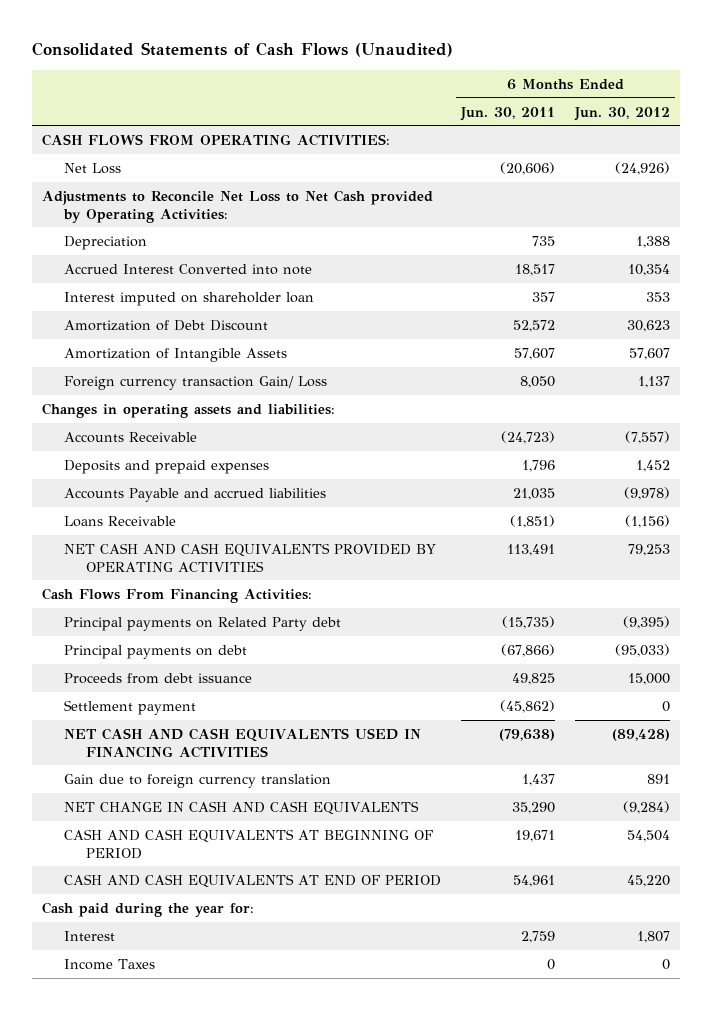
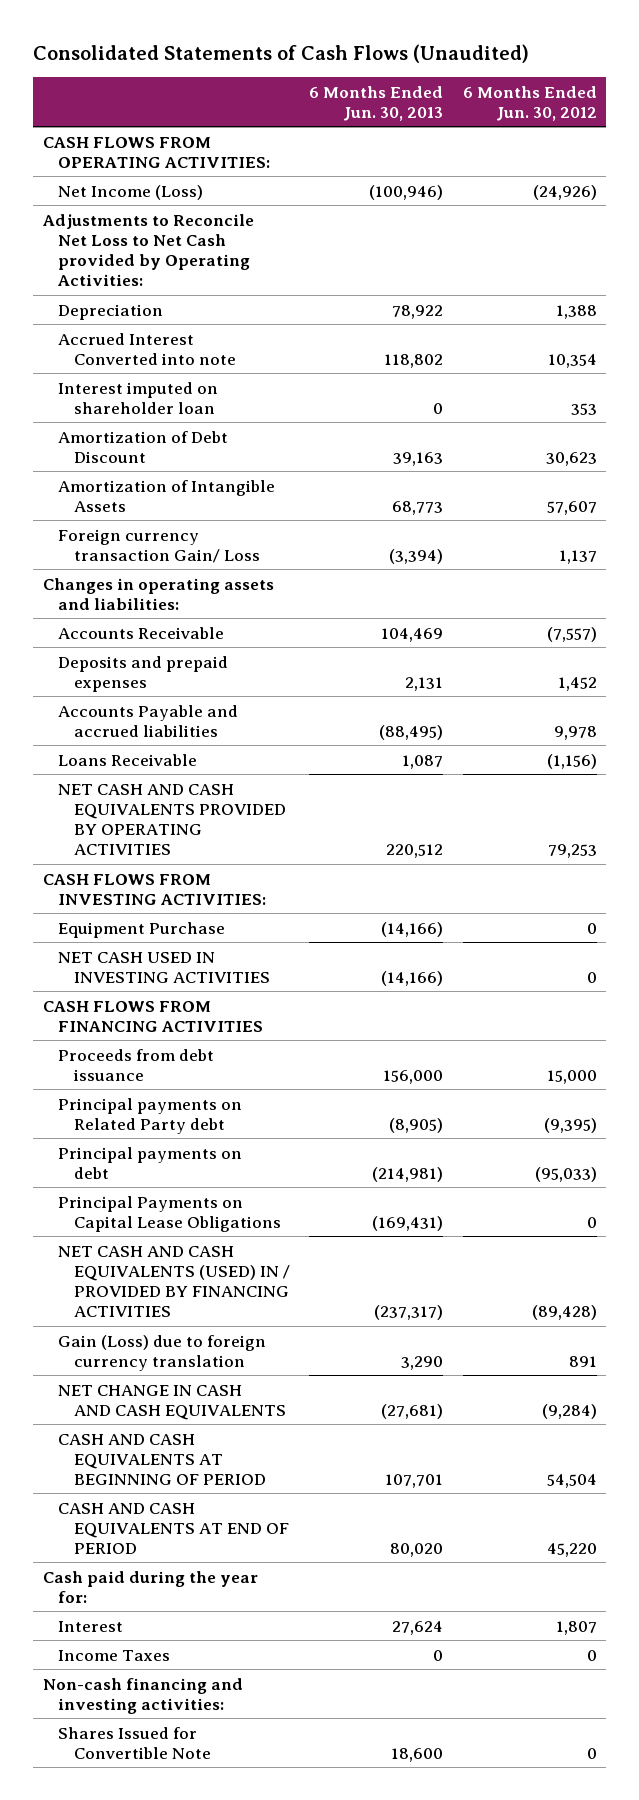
[460,106,556,121] Jun. 30, 2011 -> none
none -> [309,85,444,121] 6 Months Ended Jun. 30, 2013
[64,162,122,174] Net Loss -> [58,184,204,200] Net Income (Loss)
[624,486,671,500] (9,978) -> [553,725,597,740] 9,978
none -> [42,873,267,905] CASH FLOWS FROM INVESTING ACTIVITIES:
none -> [58,921,226,938] Equipment Purchase
none -> [58,951,271,983] NET CASH USED IN INVESTING ACTIVITIES
[42,587,313,603] Cash Flows From Financing Activities: -> [42,1000,264,1032] CASH FLOWS FROM FINANCING ACTIVITIES
[64,672,253,684] Proceeds from debt issuance -> [58,1048,215,1081] Proceeds from debt issuance
[64,699,197,715] Settlement payment -> none
none -> [58,1195,282,1232] Principal Payments on Capital Lease Obligations
[64,727,422,758] NET CASH AND CASH EQUIVALENTS USED IN FINANCING ACTIVITIES -> [58,1245,291,1317] NET CASH AND CASH EQUIVALENTS (USED) IN / PROVIDED BY FINANCING ACTIVITIES
[64,773,332,788] Gain due to foreign currency translation -> [58,1334,267,1371] Gain (Loss) due to foreign currency translation
none -> [42,1677,243,1714] Non-cash financing and investing activities:
none -> [58,1726,212,1759] Shares Issued for Convertible Note

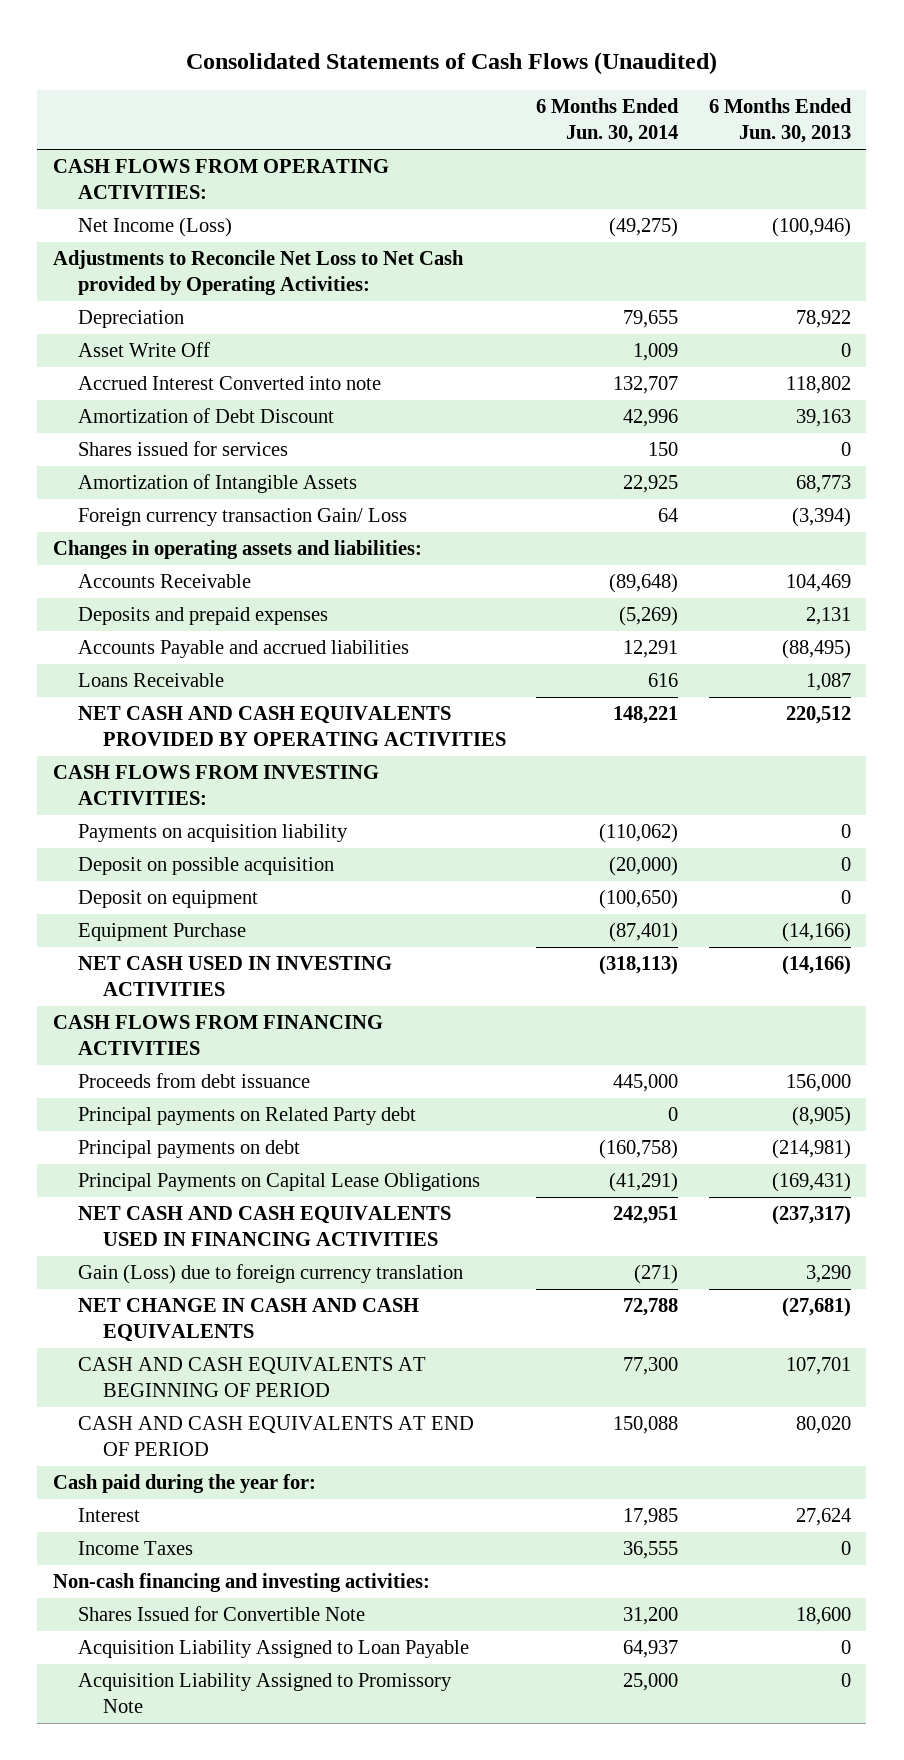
[462,85,597,121] 6 Months Ended Jun. 30, 2012 -> none
none -> [536,98,680,144] 6 Months Ended Jun. 30, 2014
none -> [77,342,210,358] Asset Write Off
[58,381,219,414] Interest imputed on shareholder loan -> none
none -> [77,441,288,457] Shares issued for services
none -> [77,824,348,843] Payments on acquisition liability
none -> [77,857,334,876] Deposit on possible acquisition
none -> [77,890,258,909] Deposit on equipment
[58,1245,291,1317] NET CASH AND CASH EQUIVALENTS (USED) IN / PROVIDED BY FINANCING ACTIVITIES -> [77,1206,451,1247] NET CASH AND CASH EQUIVALENTS USED IN FINANCING ACTIVITIES
none -> [77,1640,469,1659] Acquisition Liability Assigned to Loan Payable
none -> [77,1673,452,1714] Acquisition Liability Assigned to Promissory Note

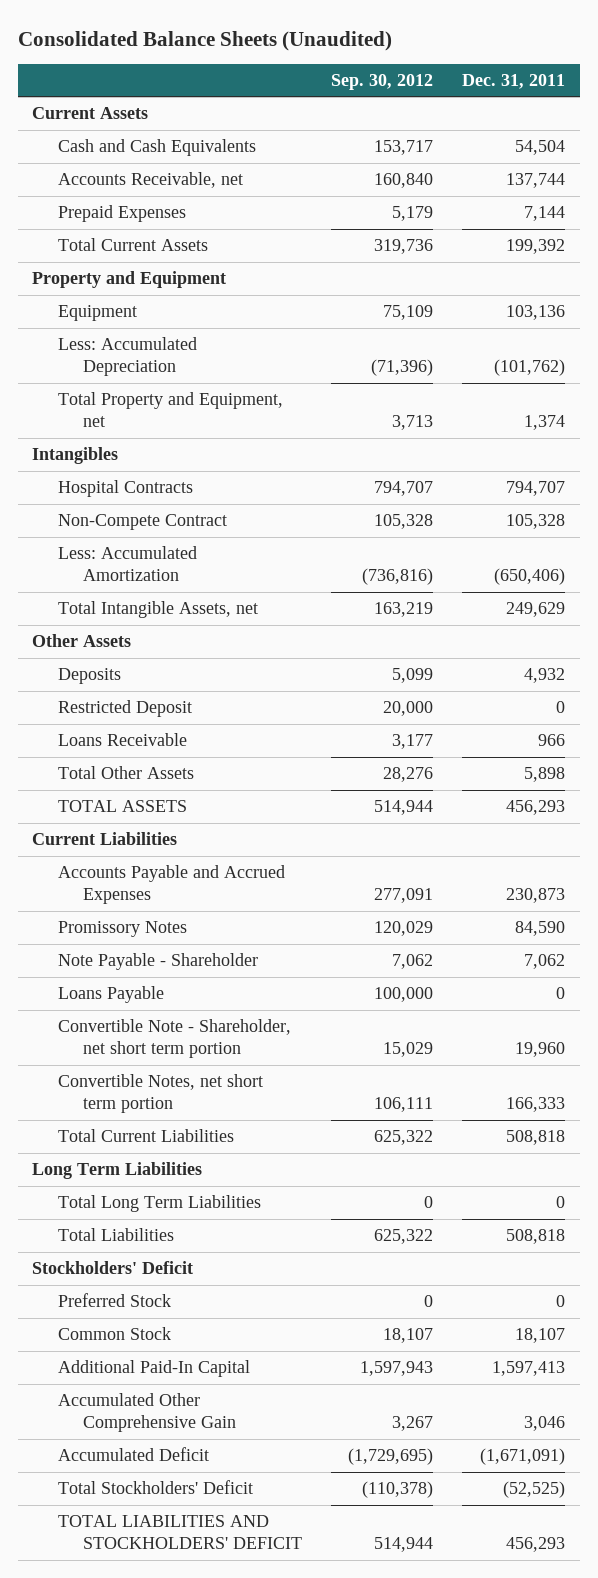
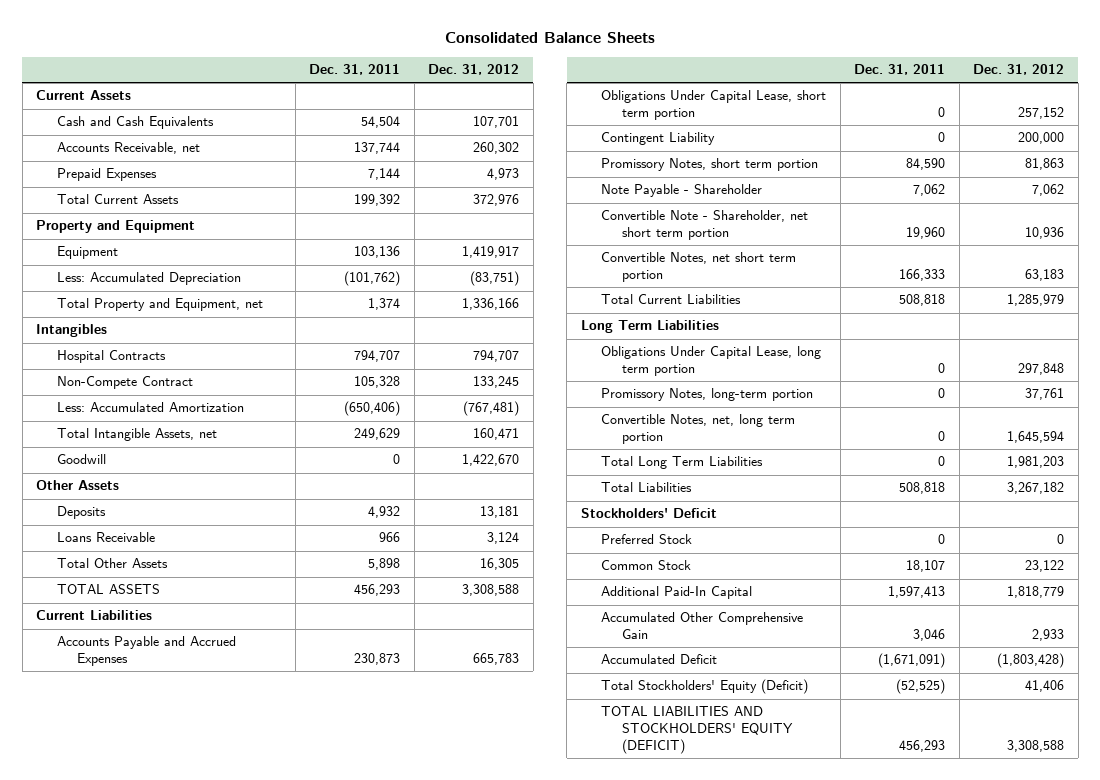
[17,30,392,51] Consolidated Balance Sheets (Unaudited) -> [445,32,656,44] Consolidated Balance Sheets
[331,73,434,90] Sep. 30, 2012 -> none
none -> [428,64,520,76] Dec. 31, 2012
none -> [56,454,106,465] Goodwill
[57,700,192,718] Restricted Deposit -> none
none -> [601,90,827,121] Obligations Under Capital Lease, short term portion
none -> [601,132,716,146] Contingent Liability
[57,921,187,938] Promissory Notes -> [601,158,819,172] Promissory Notes, short term portion
[57,986,164,1004] Loans Payable -> none
none -> [601,346,822,377] Obligations Under Capital Lease, long term portion
none -> [601,388,814,402] Promissory Notes, long-term portion
none -> [601,414,796,445] Convertible Notes, net, long term portion
[57,1480,253,1495] Total Stockholders' Deficit -> [601,679,809,695] Total Stockholders' Equity (Deficit)
[57,1515,303,1550] TOTAL LIABILITIES AND STOCKHOLDERS' DEFICIT -> [601,706,793,754] TOTAL LIABILITIES AND STOCKHOLDERS' EQUITY (DEFICIT)

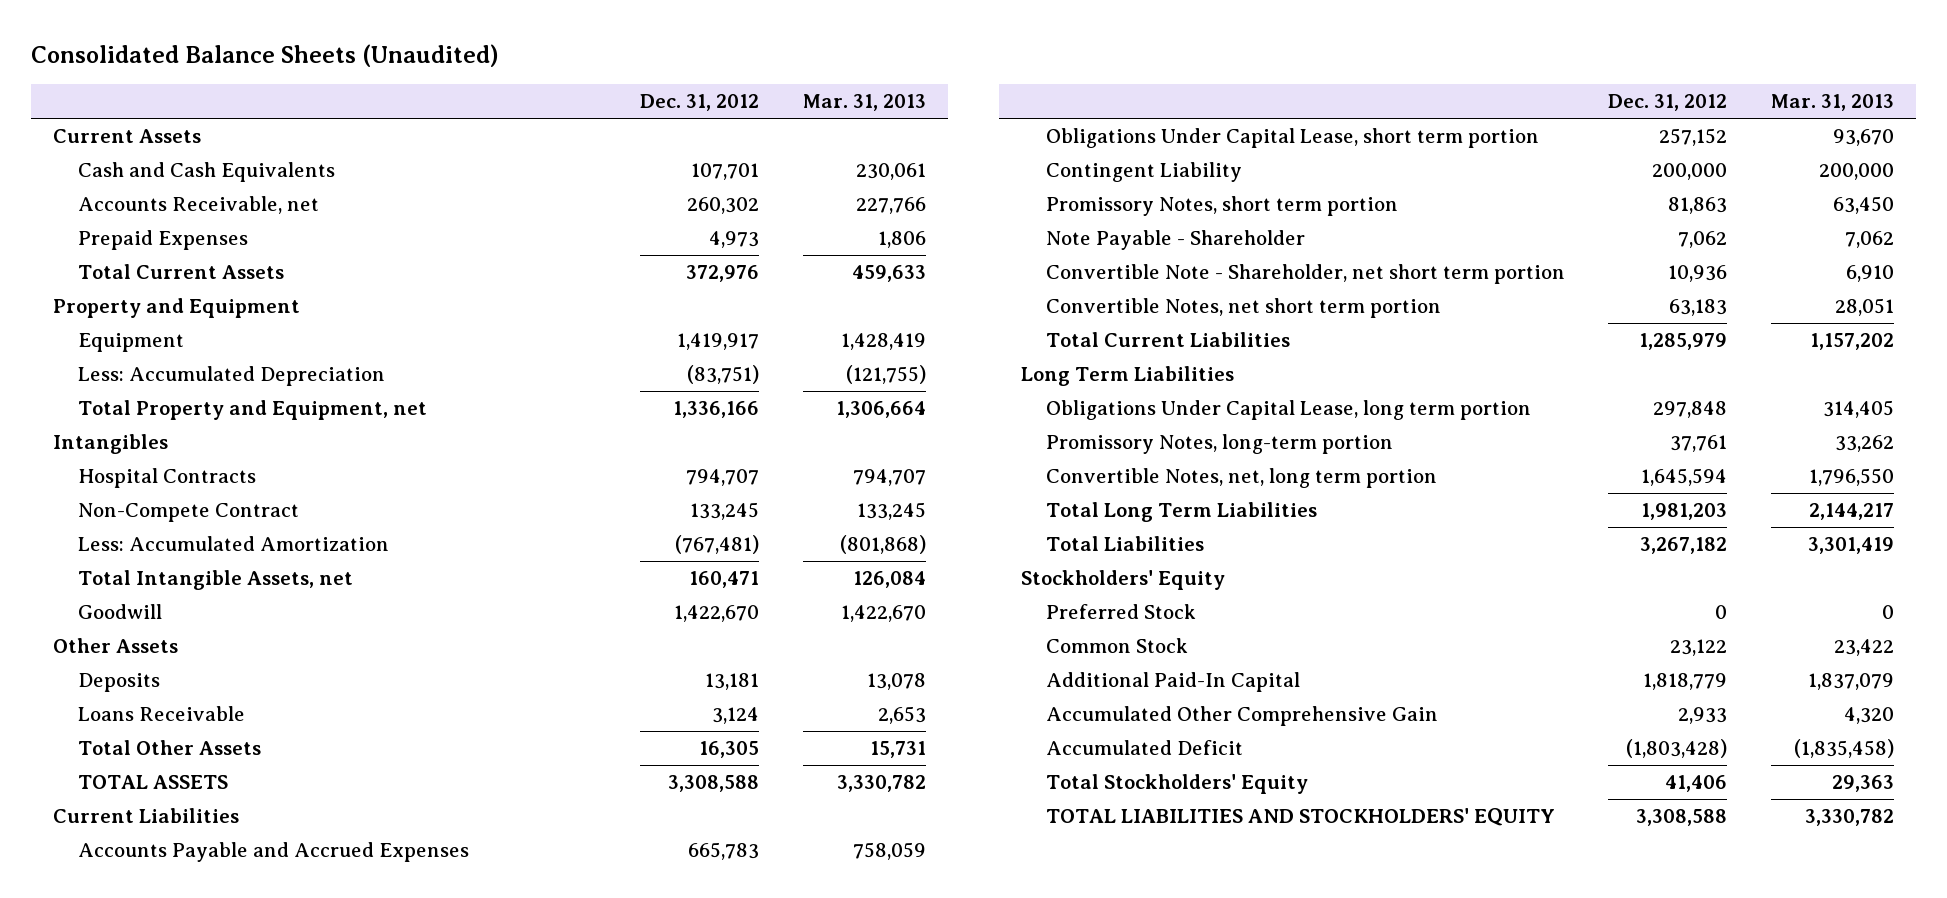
[445,32,656,44] Consolidated Balance Sheets -> [31,44,500,68] Consolidated Balance Sheets (Unaudited)
[309,64,401,76] Dec. 31, 2011 -> none
none -> [802,94,926,112] Mar. 31, 2013
[580,508,717,519] Stockholders' Deficit -> [1021,570,1226,591] Stockholders' Equity
[601,679,809,695] Total Stockholders' Equity (Deficit) -> [1045,774,1308,795] Total Stockholders' Equity
[601,706,793,754] TOTAL LIABILITIES AND STOCKHOLDERS' EQUITY (DEFICIT) -> [1045,808,1555,827] TOTAL LIABILITIES AND STOCKHOLDERS' EQUITY

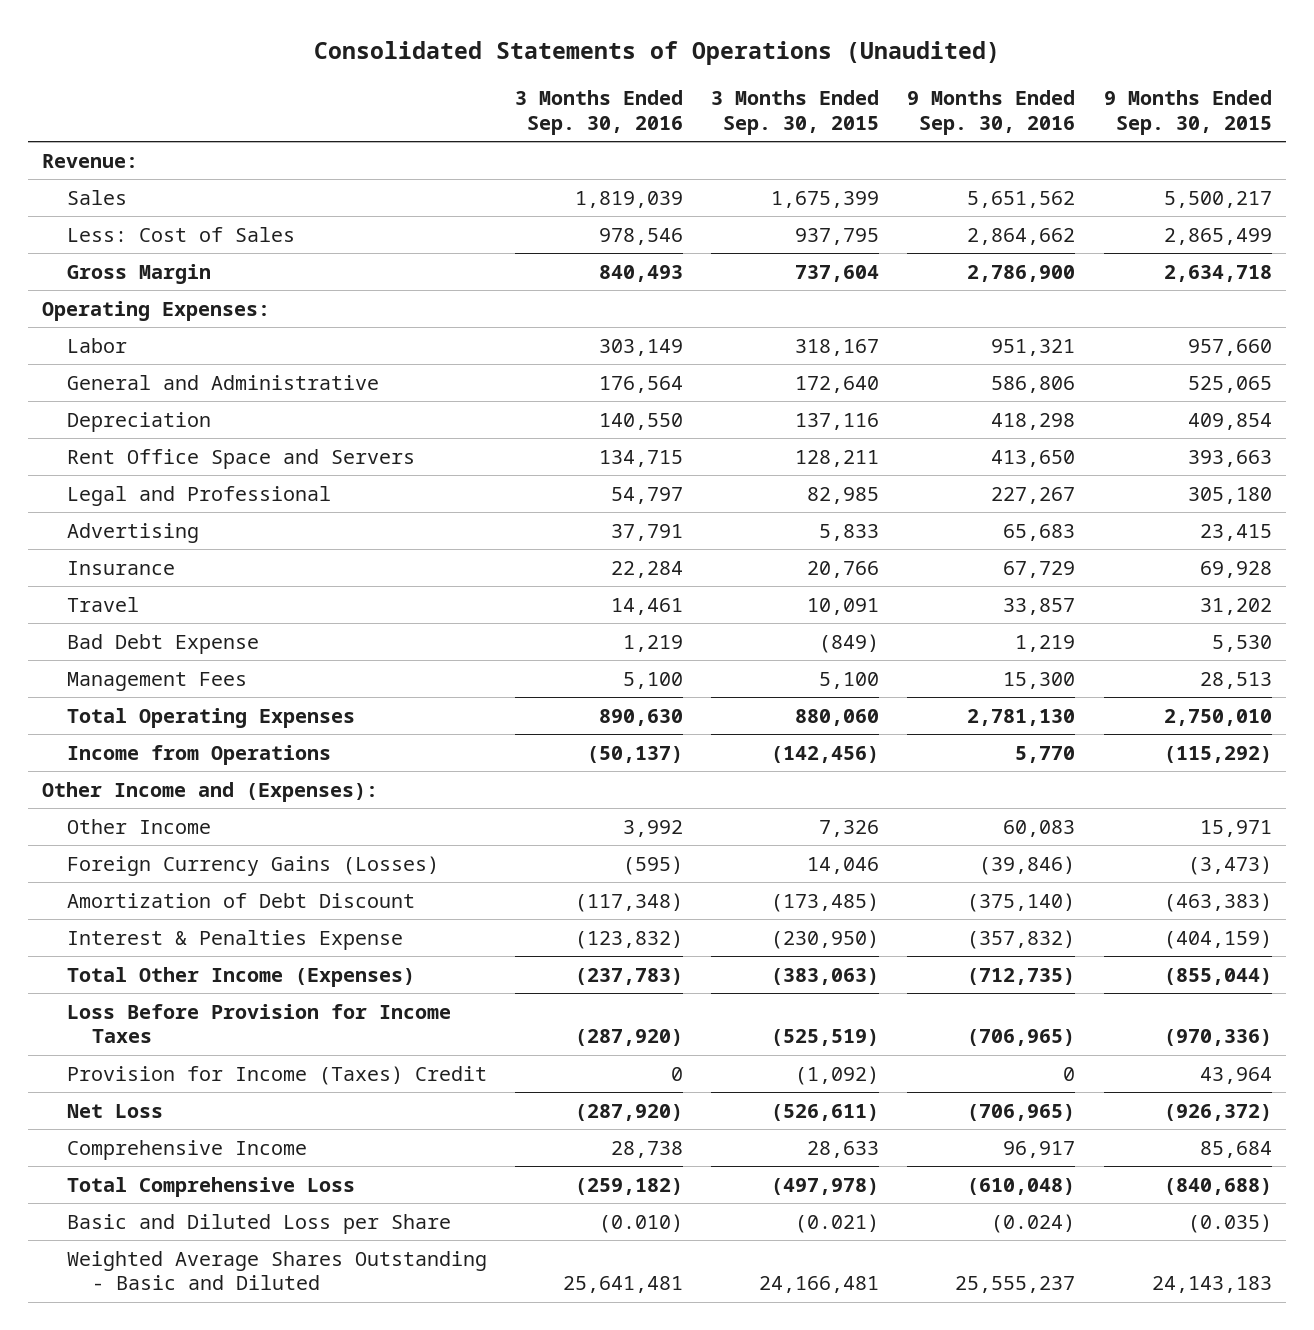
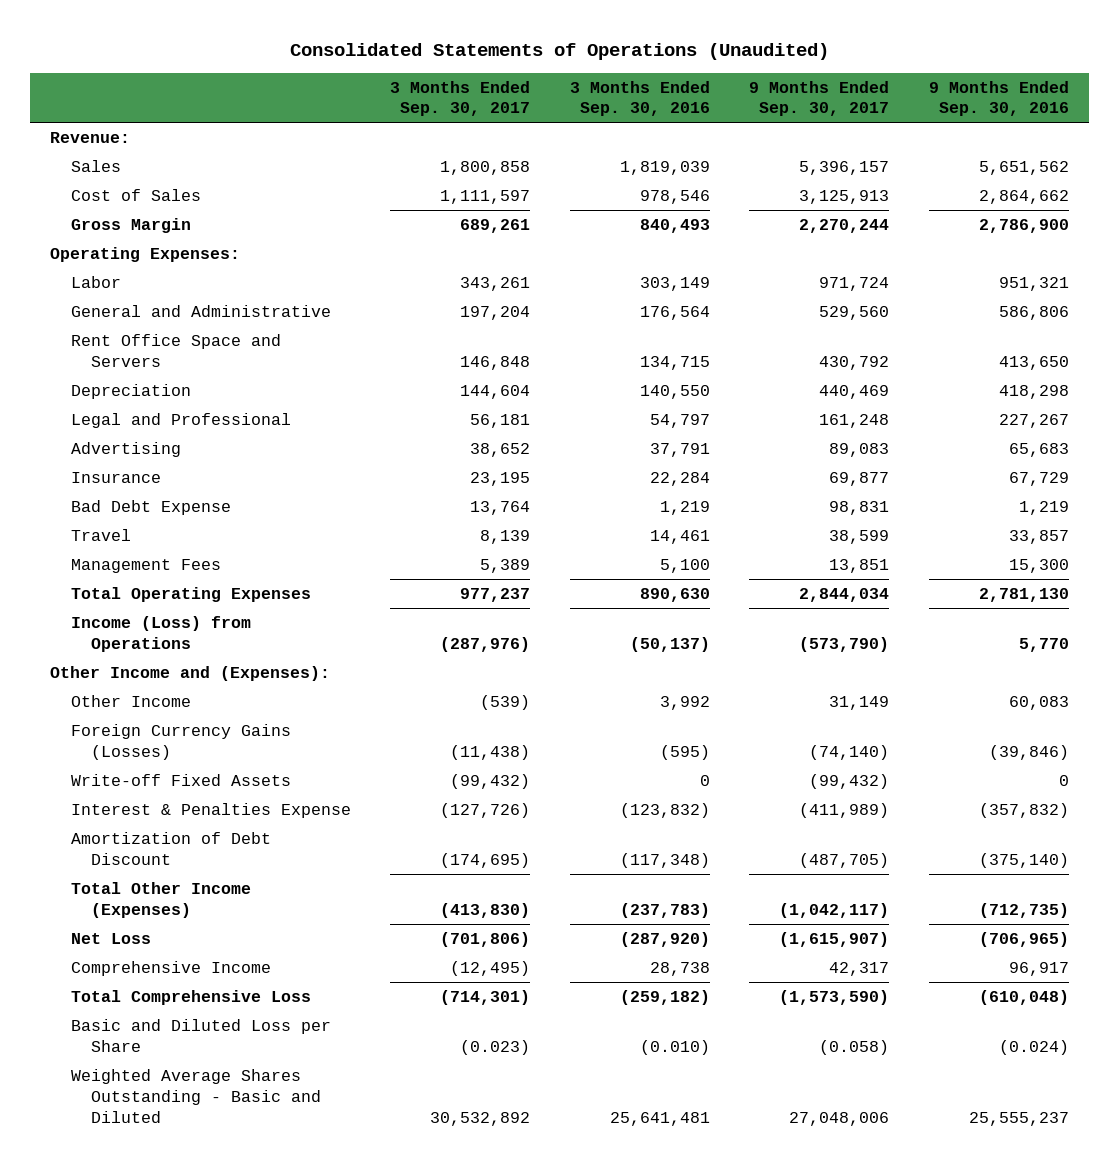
[711,90,880,135] 3 Months Ended Sep. 30, 2015 -> none
[1103,90,1272,135] 9 Months Ended Sep. 30, 2015 -> none
none -> [390,80,531,117] 3 Months Ended Sep. 30, 2017
none -> [749,80,890,117] 9 Months Ended Sep. 30, 2017
[67,226,296,242] Less: Cost of Sales -> [70,188,201,201] Cost of Sales
[67,411,212,432] Depreciation -> [70,383,191,399] Depreciation
[67,596,140,612] Travel -> [70,528,131,541] Travel
[67,744,332,765] Income from Operations -> [70,615,251,652] Income (Loss) from Operations
none -> [70,773,291,786] Write-off Fixed Assets
[67,892,416,908] Amortization of Debt Discount -> [70,831,271,865] Amortization of Debt Discount
[67,1003,452,1044] Loss Before Provision for Income Taxes -> none
[67,1065,488,1085] Provision for Income (Taxes) Credit -> none

